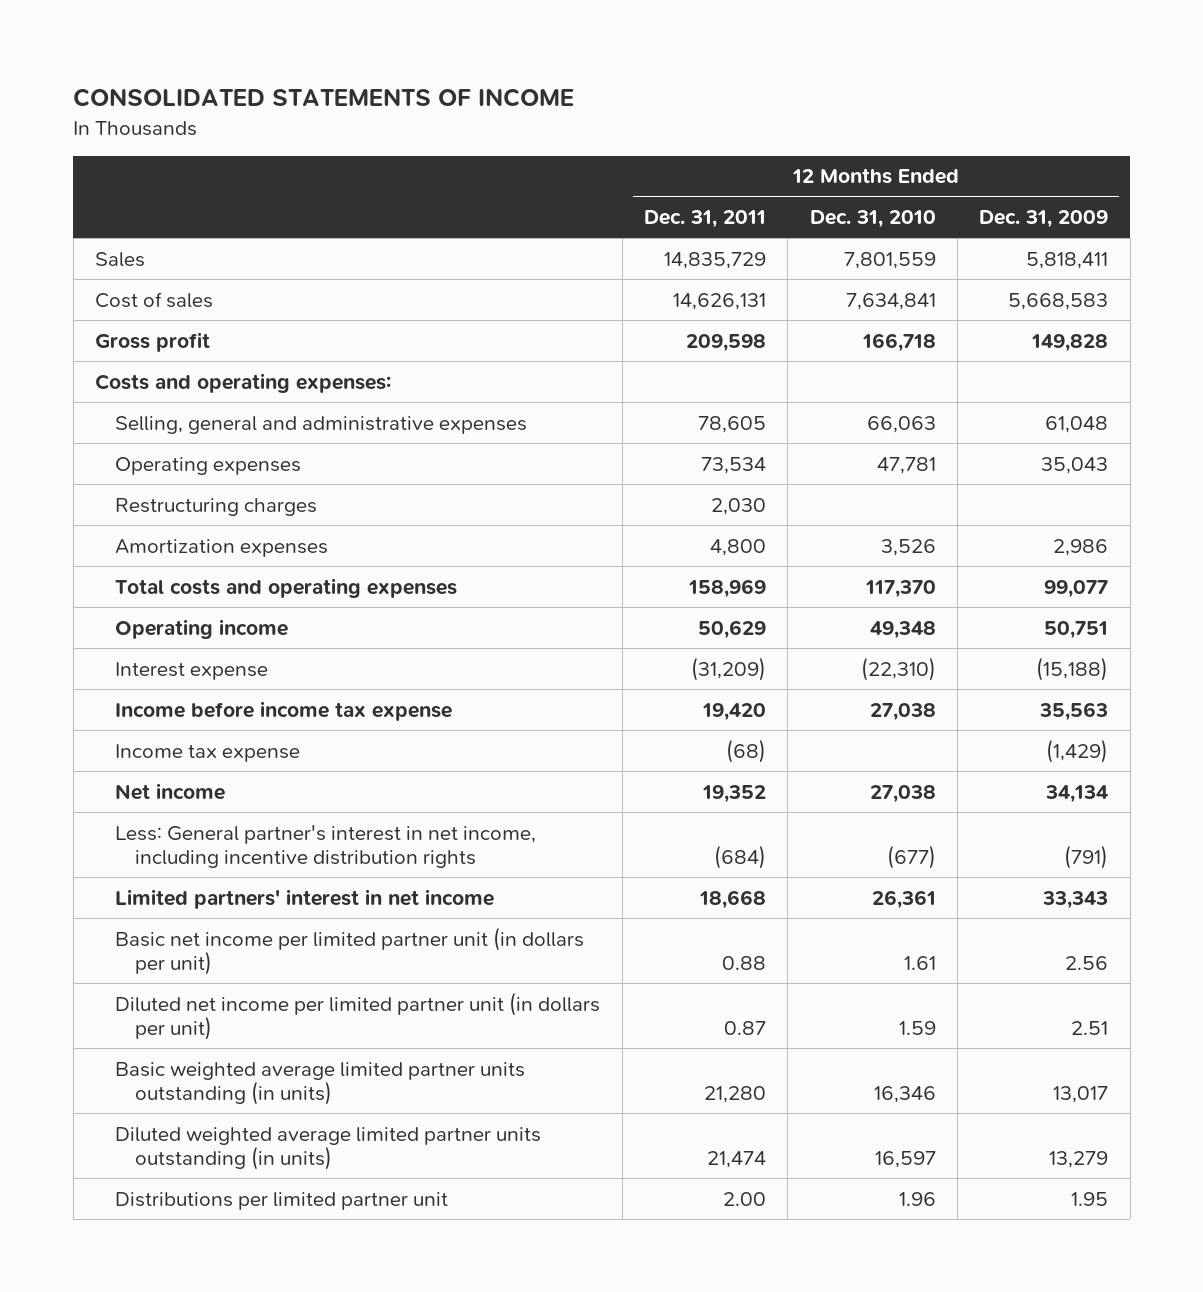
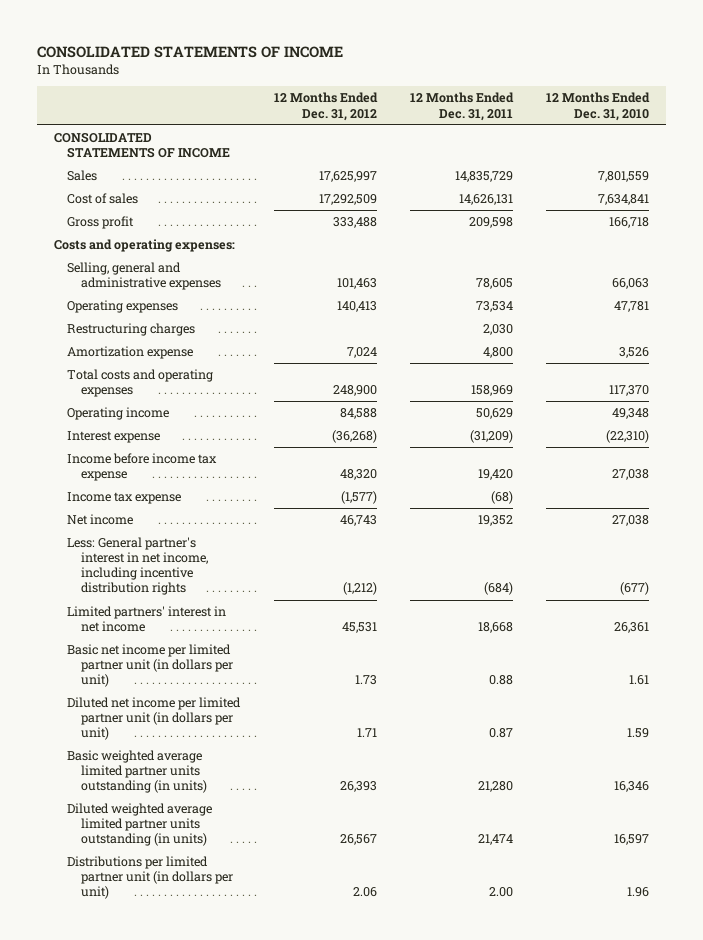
[979,210,1109,229] Dec. 31, 2009 -> none
none -> [273,92,378,121] 12 Months Ended Dec. 31, 2012
none -> [53,132,231,159] CONSOLIDATED STATEMENTS OF INCOME
[115,538,329,557] Amortization expenses -> [67,346,194,360] Amortization expense
[115,1191,449,1210] Distributions per limited partner unit -> [67,856,234,900] Distributions per limited partner unit (in dollars per unit)

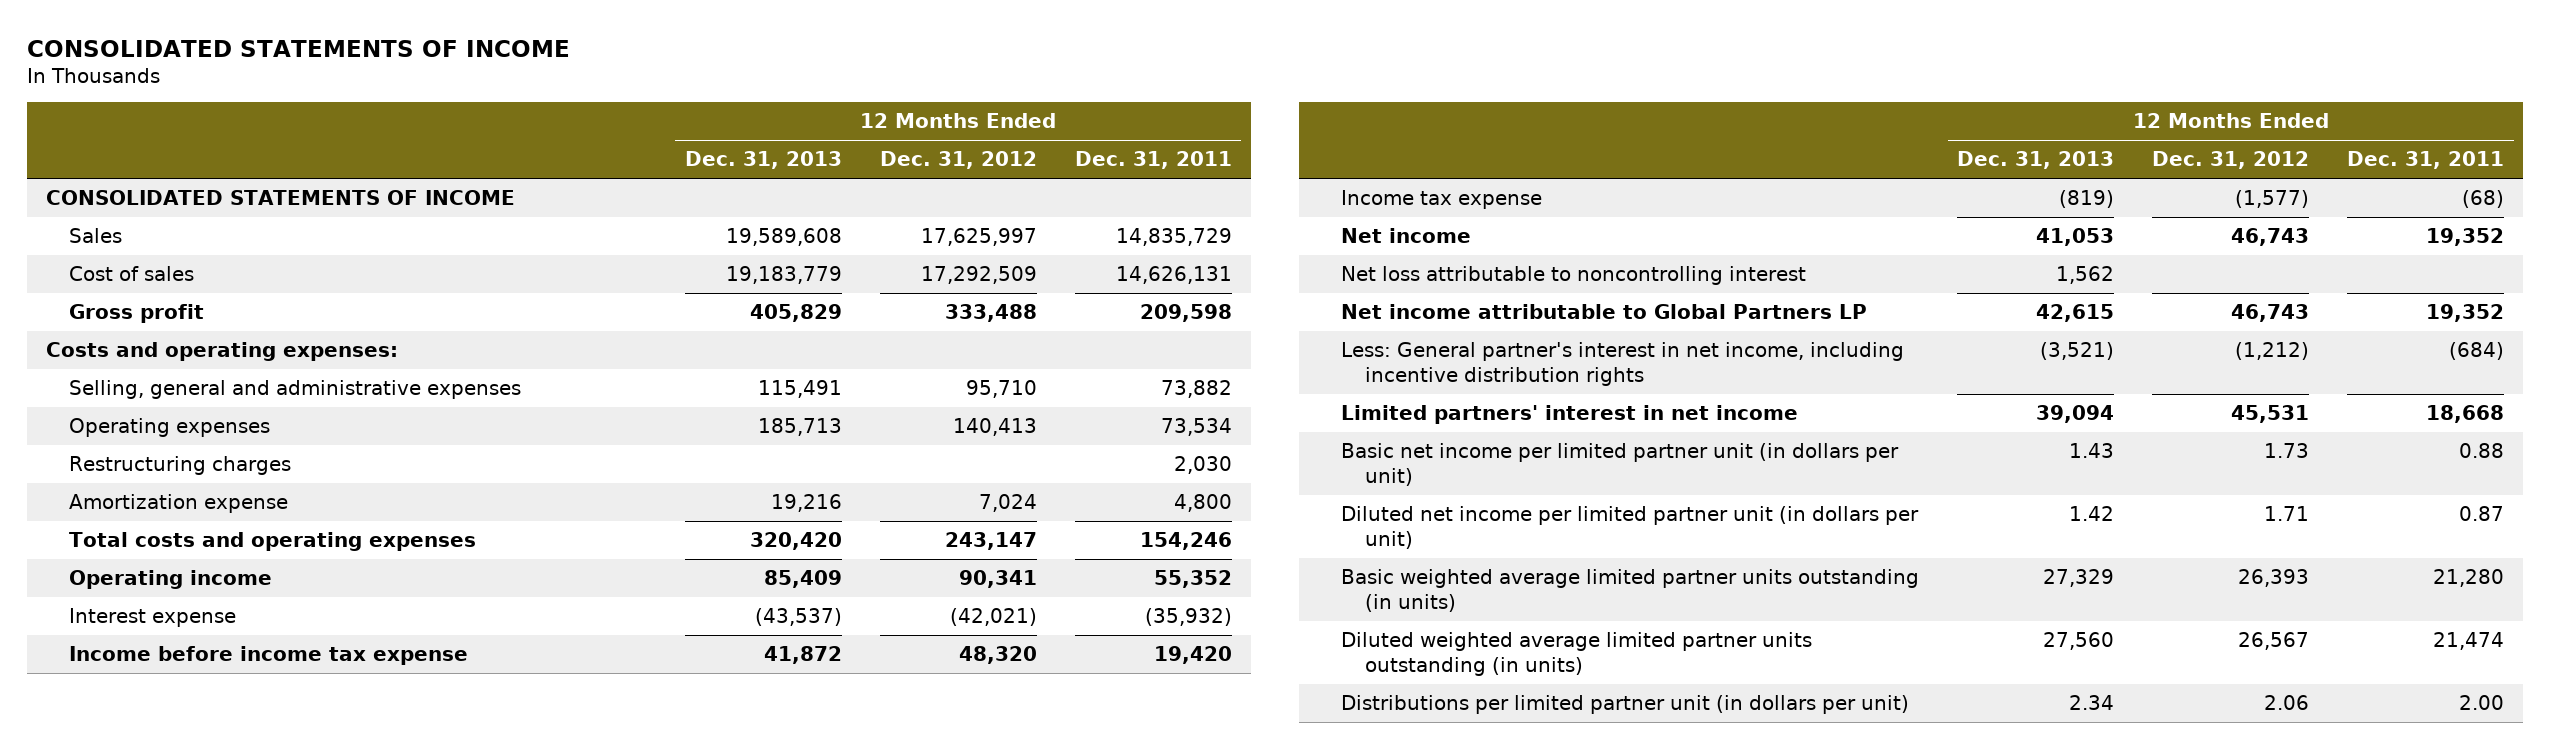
[546,92,651,121] 12 Months Ended Dec. 31, 2010 -> none
none -> [684,151,842,170] Dec. 31, 2013
[336,278,377,290] 101,463 -> [965,380,1037,399] 95,710
[475,278,513,290] 78,605 -> [1160,380,1232,399] 73,882
[332,385,377,397] 248,900 -> [944,532,1037,551] 243,147
[470,385,513,397] 158,969 -> [1139,532,1232,551] 154,246
[339,408,377,420] 84,588 -> [958,570,1037,589] 90,341
[475,408,513,420] 50,629 -> [1153,570,1232,589] 55,352
[331,430,377,444] (36,268) -> [949,608,1037,627] (42,021)
[469,430,513,444] (31,209) -> [1144,608,1232,627] (35,932)
none -> [1341,266,1807,286] Net loss attributable to noncontrolling interest
none -> [1341,304,1868,320] Net income attributable to Global Partners LP

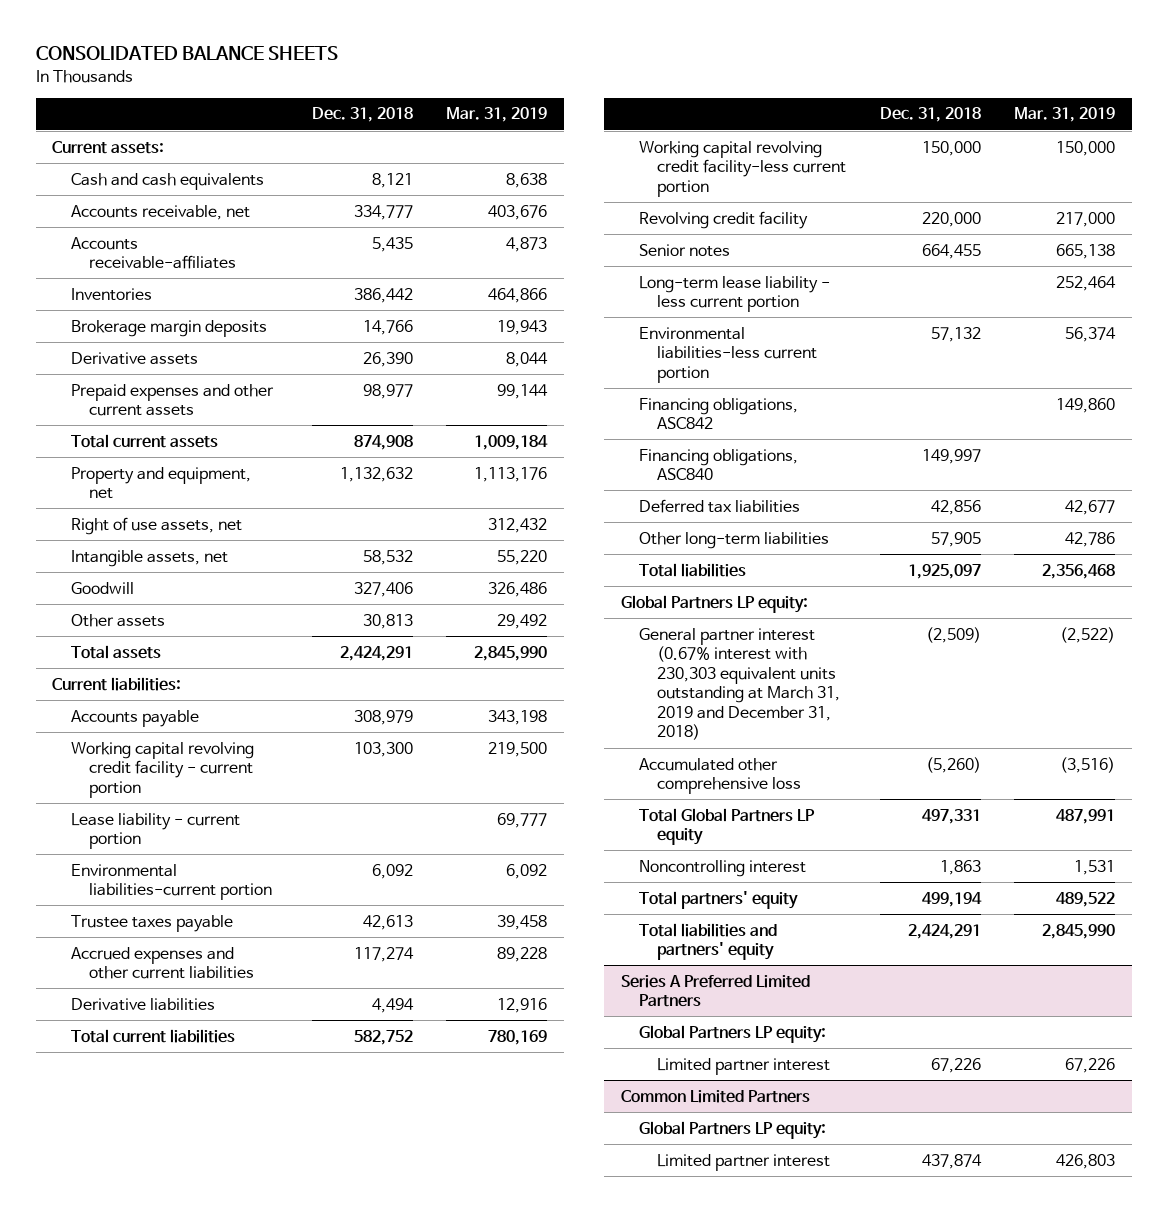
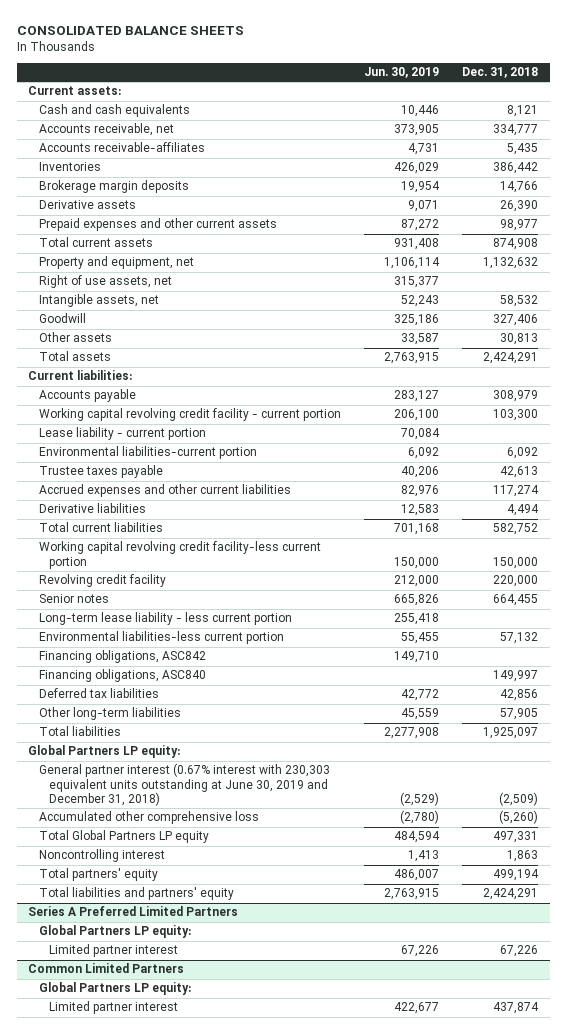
[446,107,548,123] Mar. 31, 2019 -> none
none -> [364,67,440,79] Jun. 30, 2019
[638,627,841,741] General partner interest (0.67% interest with 230,303 equivalent units outstanding at March 31, 2019 and December 31, 2018) -> [38,763,330,807] General partner interest (0.67% interest with 230,303 equivalent units outstanding at June 30, 2019 and December 31, 2018)

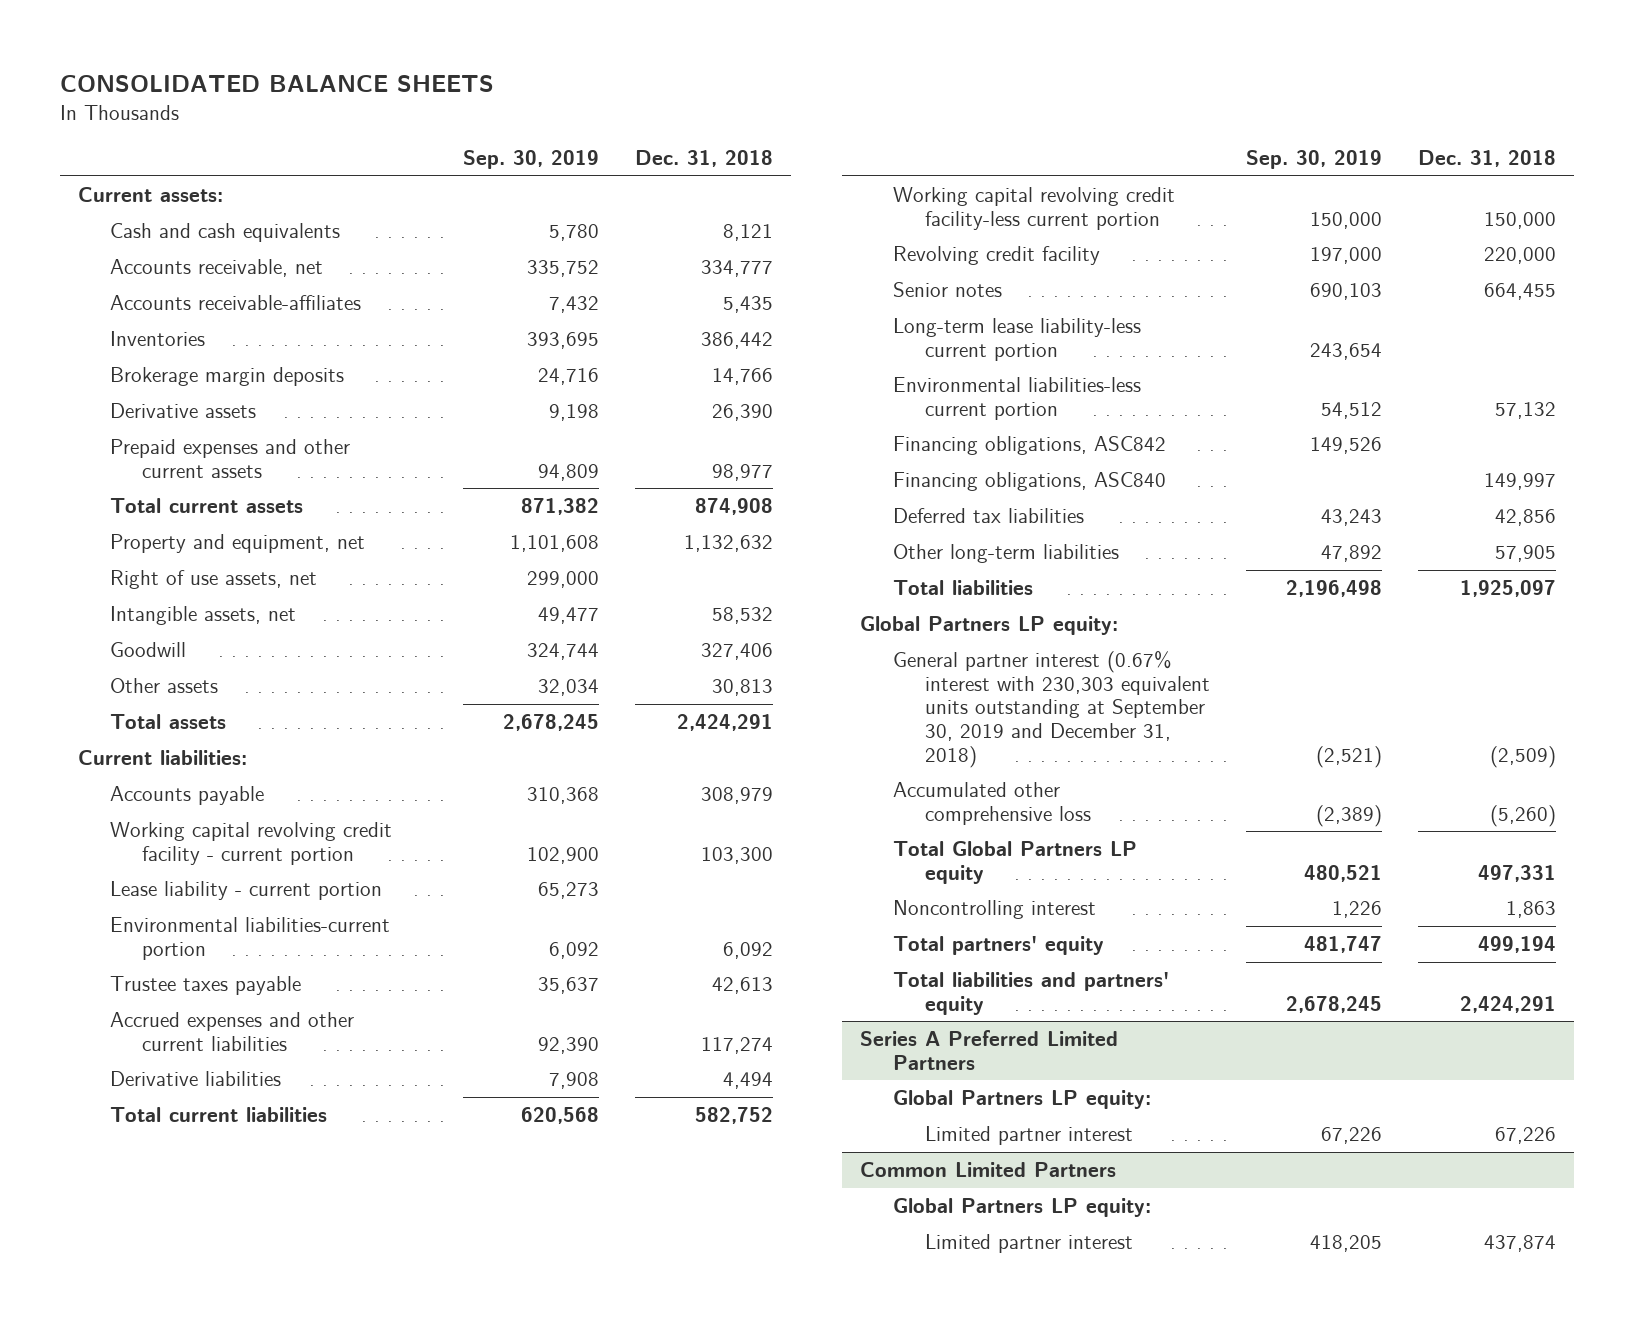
[364,67,440,79] Jun. 30, 2019 -> none
none -> [463,150,600,170] Sep. 30, 2019
[38,612,292,626] Long-term lease liability - less current portion -> [892,318,1141,361] Long-term lease liability-less current portion
[38,763,330,807] General partner interest (0.67% interest with 230,303 equivalent units outstanding at June 30, 2019 and December 31, 2018) -> [892,651,1210,768] General partner interest (0.67% interest with 230,303 equivalent units outstanding at September 30, 2019 and December 31, 2018)

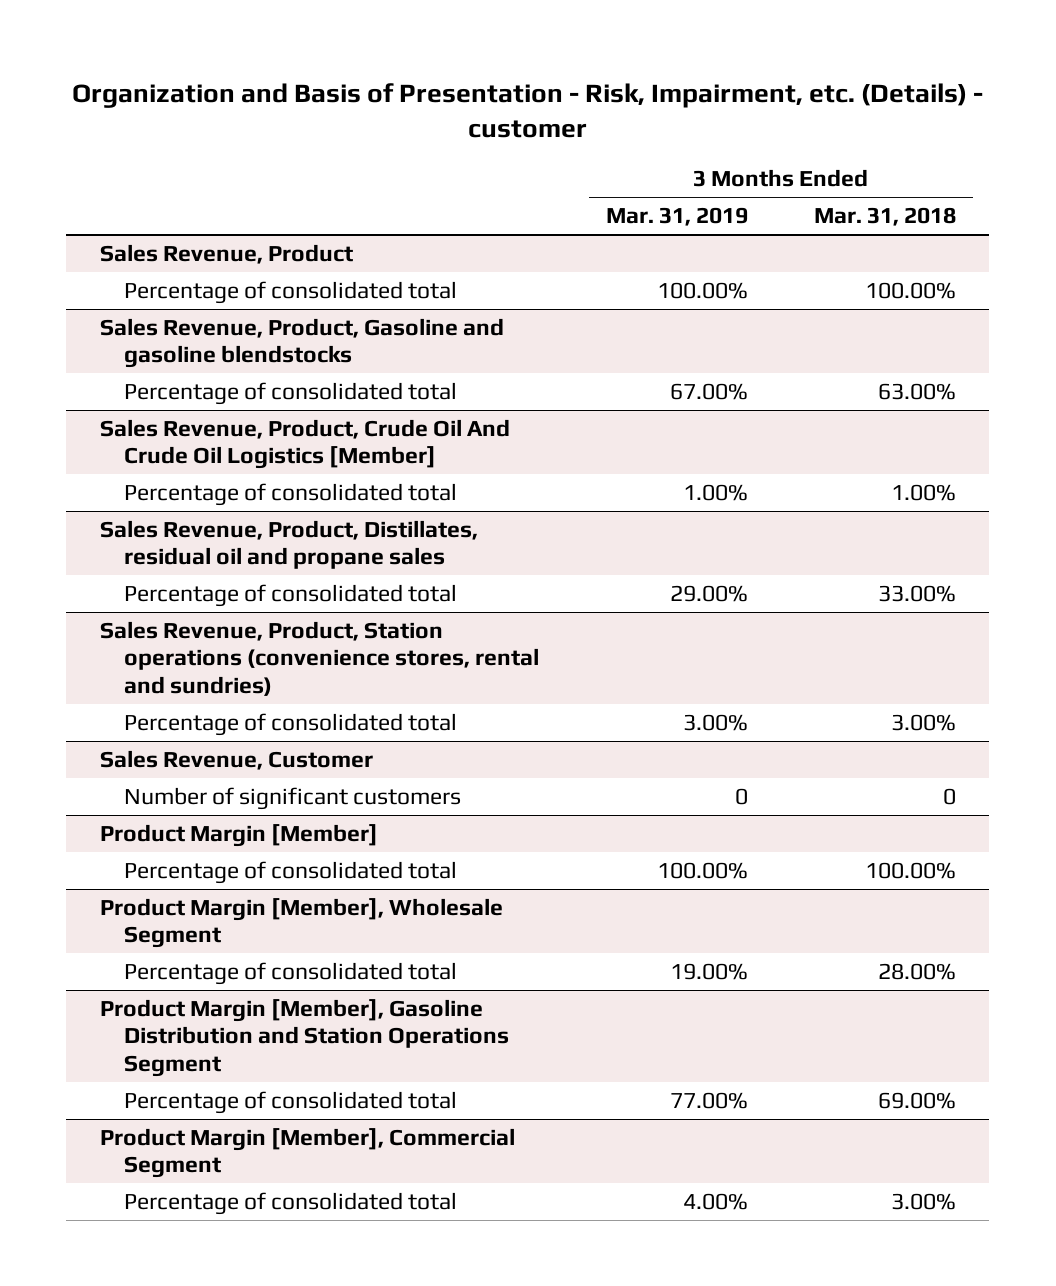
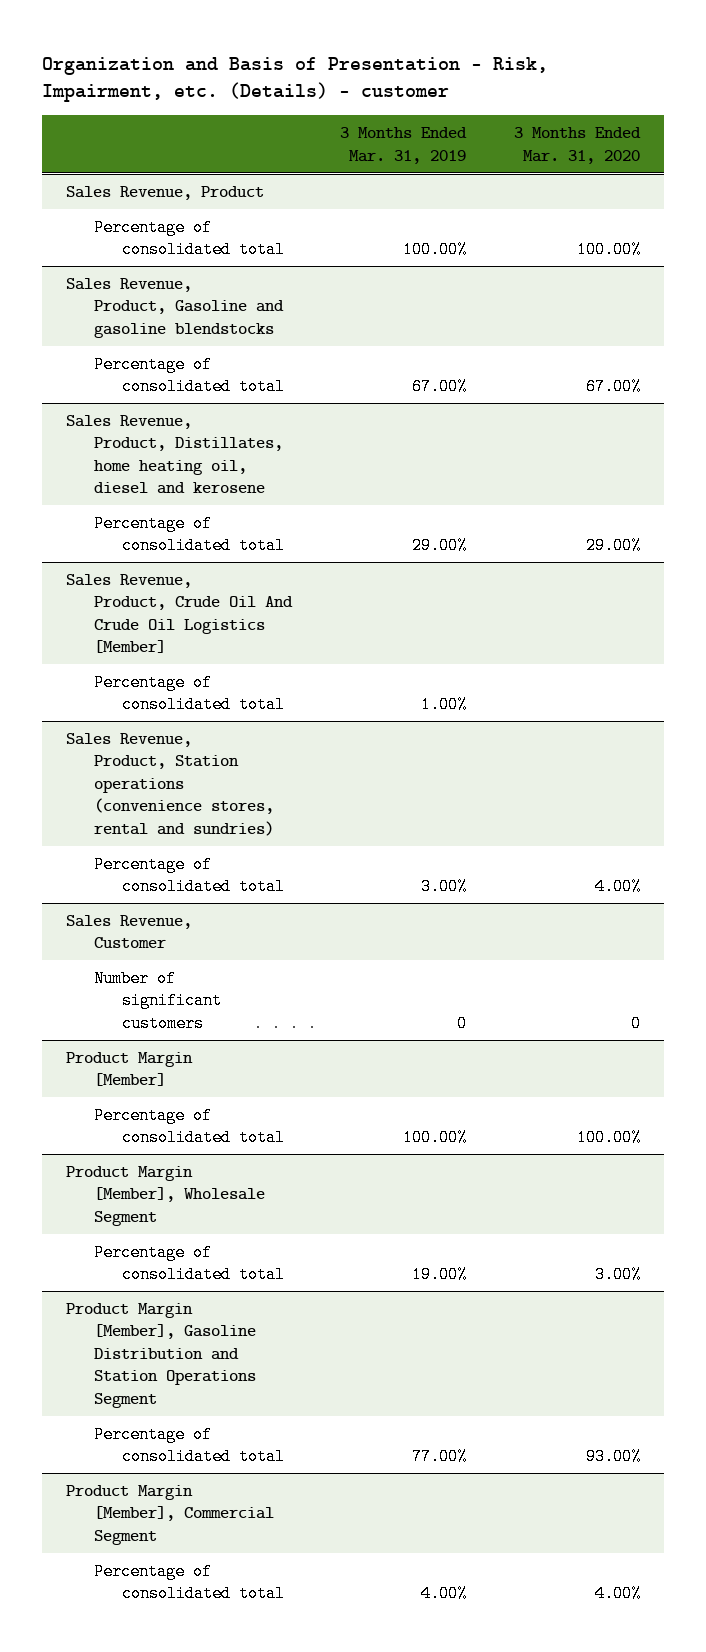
[814,207,957,227] Mar. 31, 2018 -> none
none -> [514,127,642,164] 3 Months Ended Mar. 31, 2020
none -> [65,415,283,495] Sales Revenue, Product, Distillates, home heating oil, diesel and kerosene
none -> [93,515,285,555] Percentage of consolidated total
[99,519,478,570] Sales Revenue, Product, Distillates, residual oil and propane sales -> none
[124,583,458,607] Percentage of consolidated total -> none

